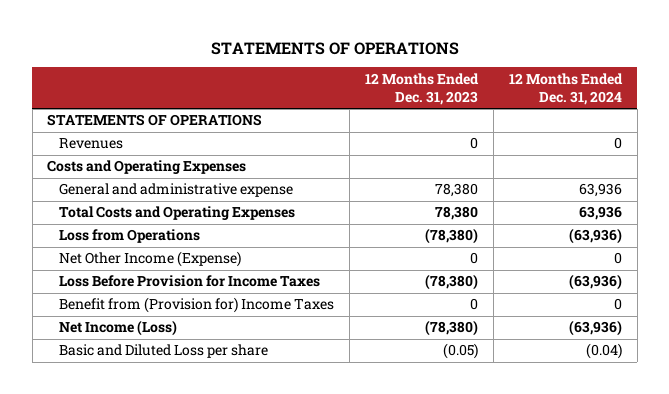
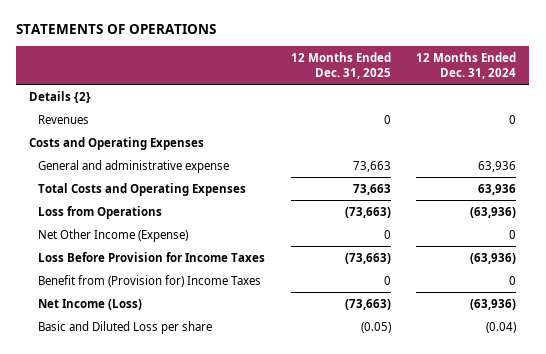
[364,72,479,105] 12 Months Ended Dec. 31, 2023 -> none
none -> [290,51,391,79] 12 Months Ended Dec. 31, 2025
[47,114,263,127] STATEMENTS OF OPERATIONS -> [29,90,92,103] Details {2}

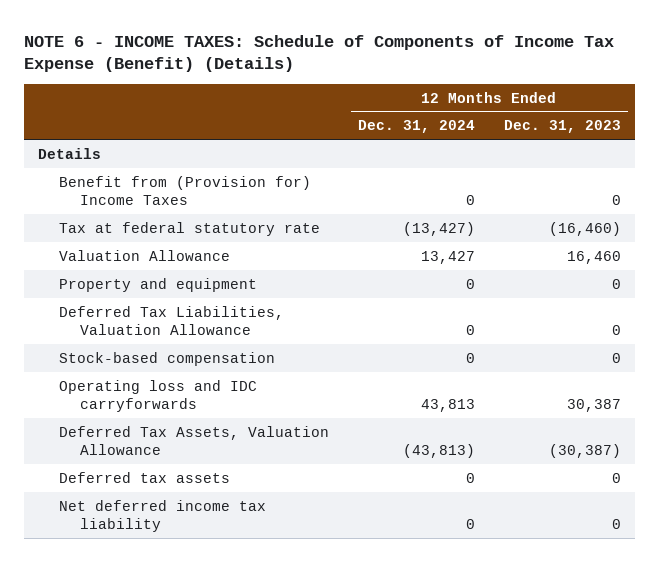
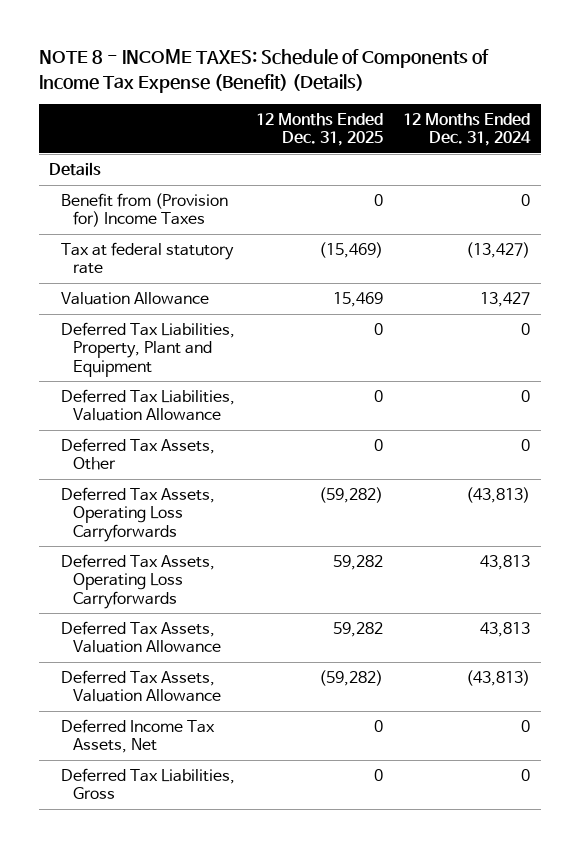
[23,34,614,73] NOTE 6 - INCOME TAXES: Schedule of Components of Income Tax Expense (Benefit) (Details) -> [38,49,489,93] NOTE 8 - INCOME TAXES: Schedule of Components of Income Tax Expense (Benefit) (Details)
[503,120,621,134] Dec. 31, 2023 -> none
none -> [255,112,383,147] 12 Months Ended Dec. 31, 2025
[59,277,258,292] Property and equipment -> [61,322,236,377] Deferred Tax Liabilities, Property, Plant and Equipment
[59,351,276,366] Stock-based compensation -> [61,438,216,471] Deferred Tax Assets, Other
[59,379,258,412] Operating loss and IDC carryforwards -> [61,487,216,542] Deferred Tax Assets, Operating Loss Carryforwards
[421,398,476,412] 43,813 -> [466,487,531,504] (43,813)
none -> [61,554,216,609] Deferred Tax Assets, Operating Loss Carryforwards
none -> [61,621,222,654] Deferred Tax Assets, Valuation Allowance
[59,471,231,483] Deferred tax assets -> [61,719,216,754] Deferred Income Tax Assets, Net
[59,499,267,532] Net deferred income tax liability -> [61,768,236,800] Deferred Tax Liabilities, Gross

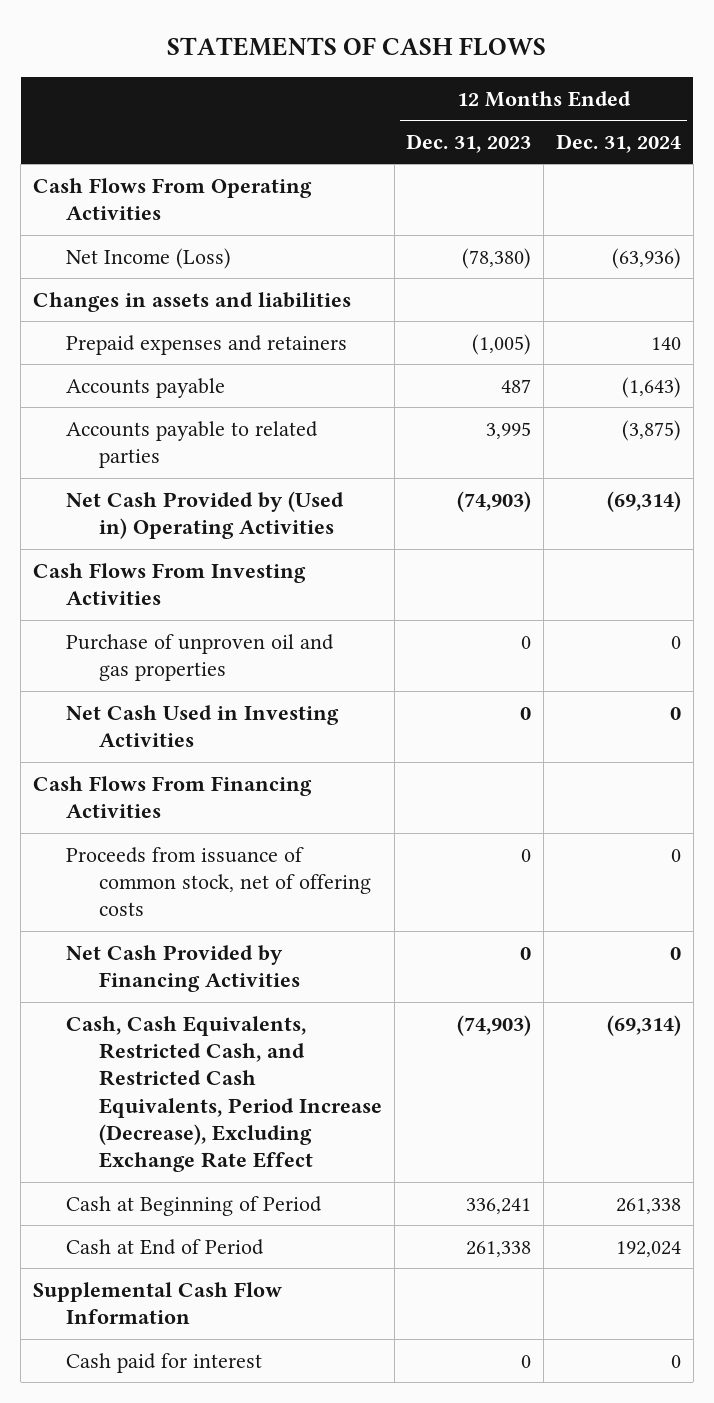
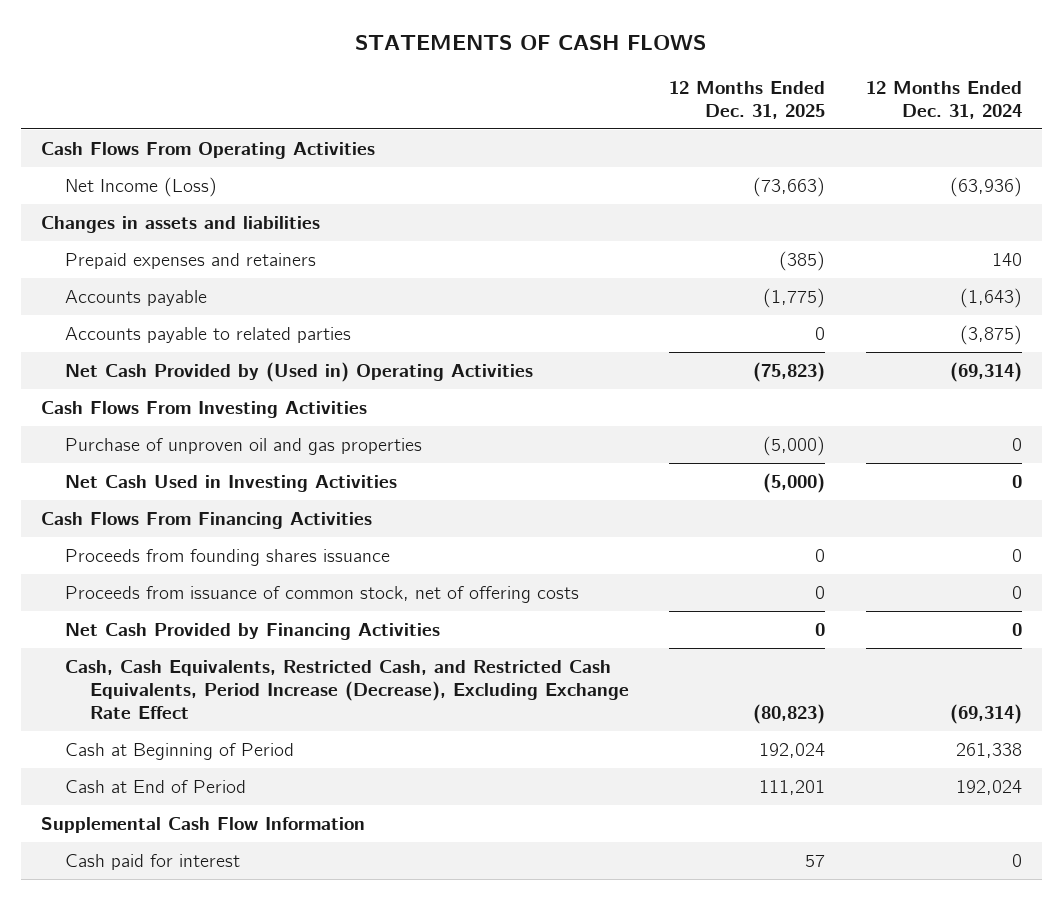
[406,133,532,153] Dec. 31, 2023 -> none
none -> [669,80,826,119] 12 Months Ended Dec. 31, 2025
none -> [65,548,391,566] Proceeds from founding shares issuance

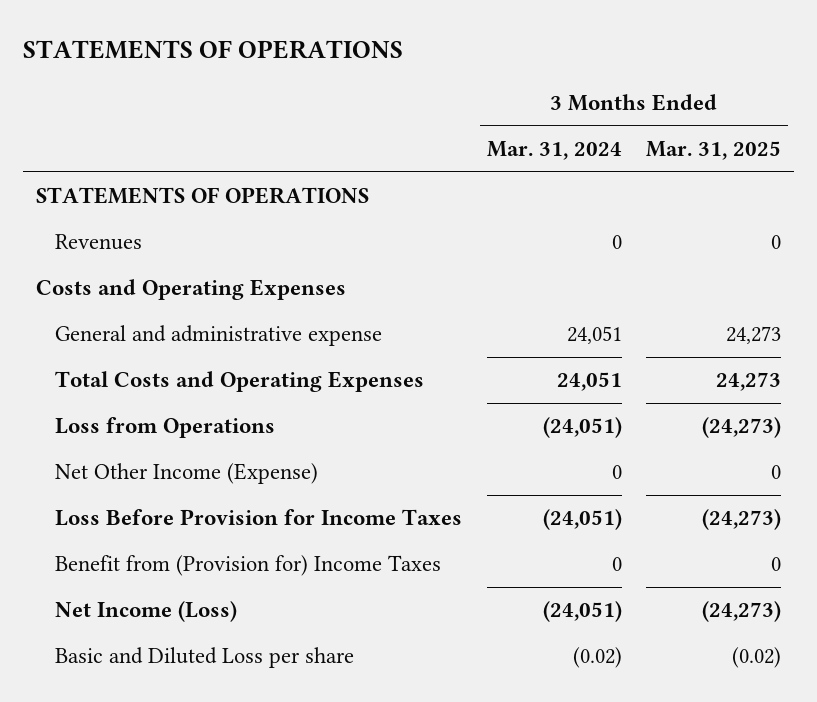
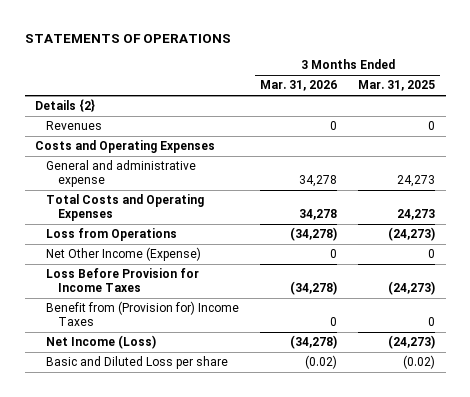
[486,141,622,161] Mar. 31, 2024 -> none
none -> [260,80,338,92] Mar. 31, 2026
[35,187,369,205] STATEMENTS OF OPERATIONS -> [35,99,96,113] Details {2}

